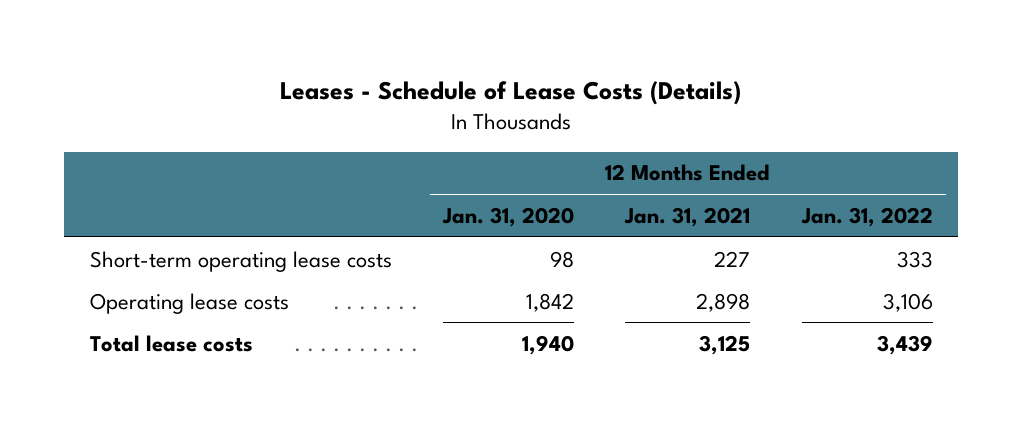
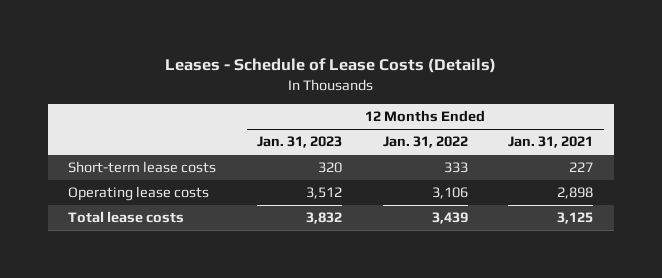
[442,206,575,227] Jan. 31, 2020 -> none
none -> [256,136,342,149] Jan. 31, 2023
[89,250,392,272] Short-term operating lease costs -> [68,161,217,174] Short-term lease costs

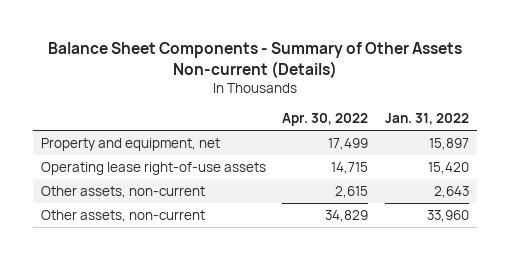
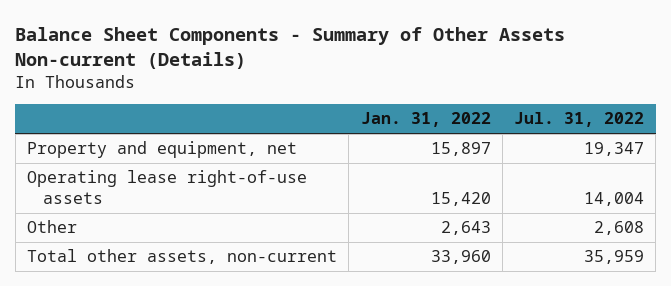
[282,113,369,127] Apr. 30, 2022 -> none
none -> [514,112,645,128] Jul. 31, 2022
[40,185,205,198] Other assets, non-current -> [27,220,78,234] Other
[40,209,205,222] Other assets, non-current -> [27,249,338,265] Total other assets, non-current

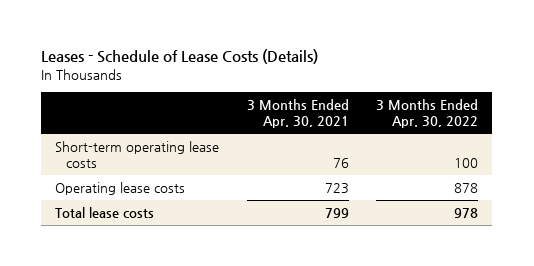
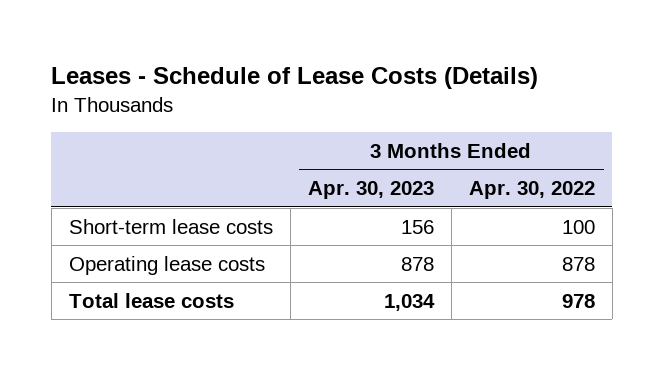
[246,98,349,128] 3 Months Ended Apr. 30, 2021 -> none
none -> [307,181,434,200] Apr. 30, 2023
[55,141,220,169] Short-term operating lease costs -> [68,218,273,234] Short-term lease costs

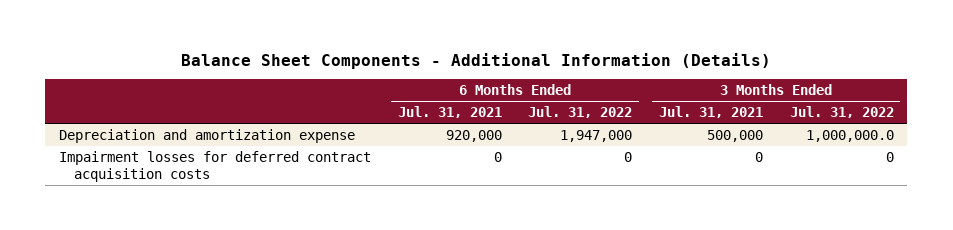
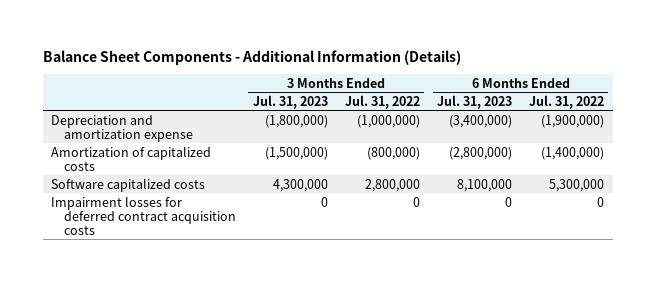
[397,106,502,119] Jul. 31, 2021 -> none
[658,106,763,119] Jul. 31, 2021 -> none
none -> [252,94,328,109] Jul. 31, 2023
none -> [436,94,512,109] Jul. 31, 2023
[560,129,633,142] 1,947,000 -> [541,114,605,128] (1,900,000)
[805,129,894,142] 1,000,000.0 -> [356,114,420,128] (1,000,000)
none -> [51,145,212,171] Amortization of capitalized costs
none -> [51,177,206,192] Software capitalized costs

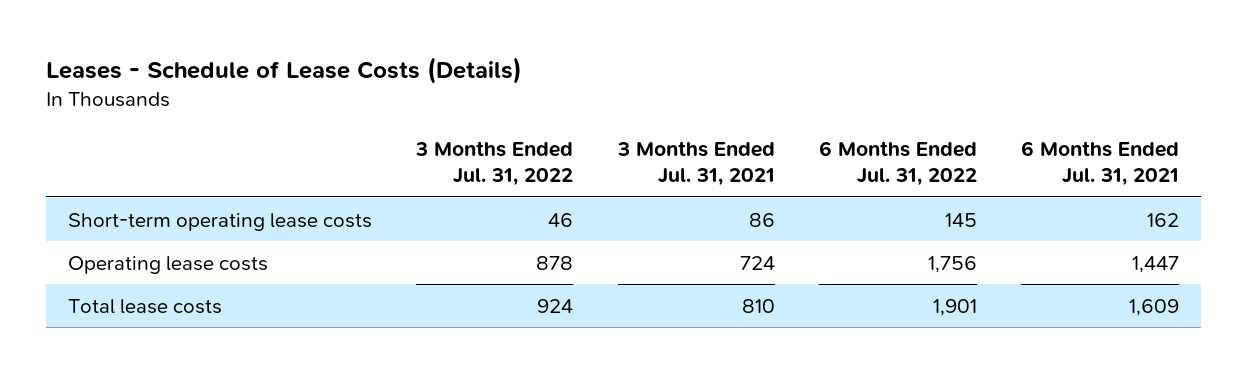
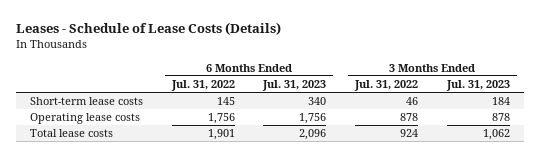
[616,140,775,187] 3 Months Ended Jul. 31, 2021 -> none
[1021,140,1180,187] 6 Months Ended Jul. 31, 2021 -> none
none -> [262,79,327,91] Jul. 31, 2023
none -> [445,79,510,91] Jul. 31, 2023
[67,212,372,231] Short-term operating lease costs -> [30,97,144,106] Short-term lease costs

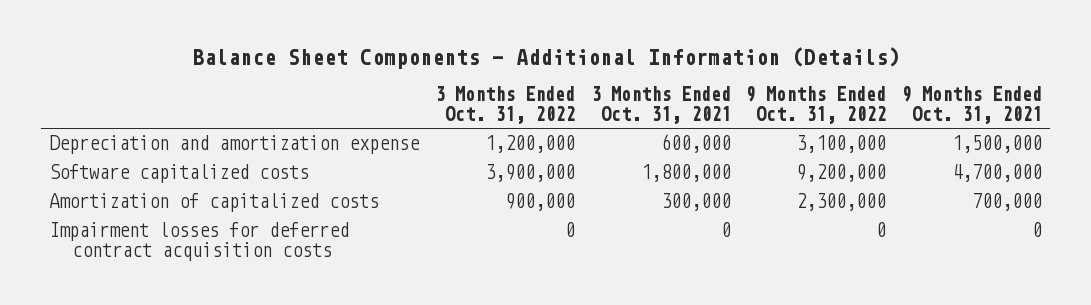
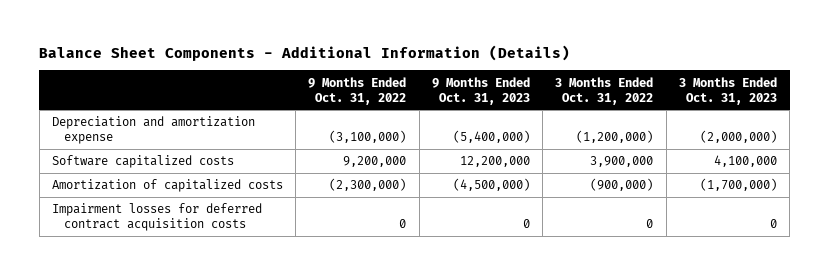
[590,86,731,124] 3 Months Ended Oct. 31, 2021 -> none
[902,86,1043,124] 9 Months Ended Oct. 31, 2021 -> none
none -> [431,76,530,105] 9 Months Ended Oct. 31, 2023
none -> [678,76,777,105] 3 Months Ended Oct. 31, 2023
[484,135,575,154] 1,200,000 -> [576,130,654,144] (1,200,000)
[796,135,887,154] 3,100,000 -> [329,130,407,144] (3,100,000)
[504,193,575,212] 900,000 -> [590,178,654,192] (900,000)
[796,193,887,212] 2,300,000 -> [329,178,407,192] (2,300,000)

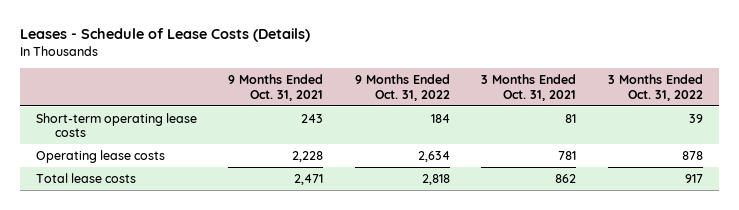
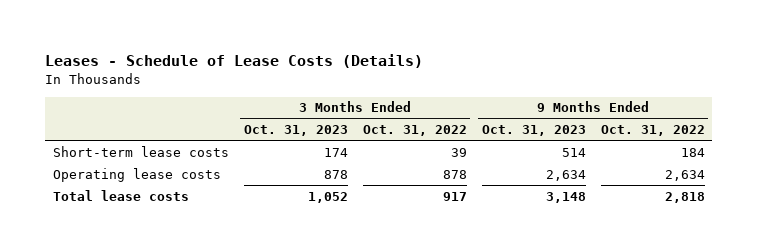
[228,74,324,101] 9 Months Ended Oct. 31, 2021 -> none
[481,74,577,101] 3 Months Ended Oct. 31, 2021 -> none
none -> [243,125,348,137] Oct. 31, 2023
none -> [481,125,586,137] Oct. 31, 2023
[35,112,197,138] Short-term operating lease costs -> [52,145,229,157] Short-term lease costs

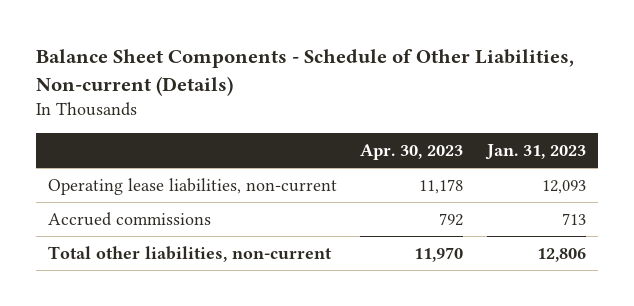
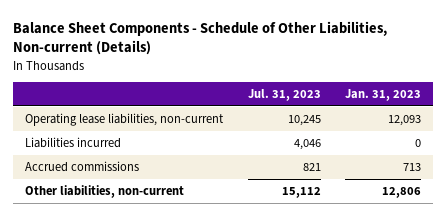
[360,144,464,161] Apr. 30, 2023 -> none
none -> [247,89,321,102] Jul. 31, 2023
none -> [25,137,122,149] Liabilities incurred
[47,245,332,262] Total other liabilities, non-current -> [25,185,185,199] Other liabilities, non-current

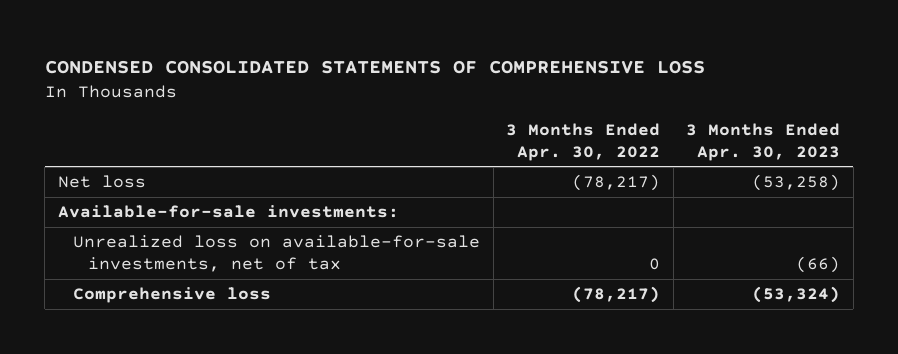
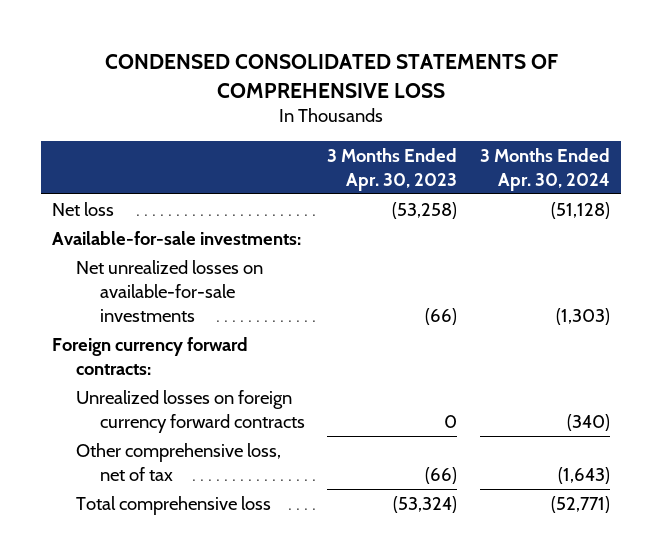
[506,123,661,161] 3 Months Ended Apr. 30, 2022 -> none
none -> [480,147,611,191] 3 Months Ended Apr. 30, 2024
[73,235,481,272] Unrealized loss on available-for-sale investments, net of tax -> [75,260,263,322] Net unrealized losses on available-for-sale investments
none -> [51,337,248,375] Foreign currency forward contracts:
none -> [75,390,305,433] Unrealized losses on foreign currency forward contracts
none -> [75,443,281,481] Other comprehensive loss, net of tax
[73,287,272,304] Comprehensive loss -> [75,496,271,516] Total comprehensive loss

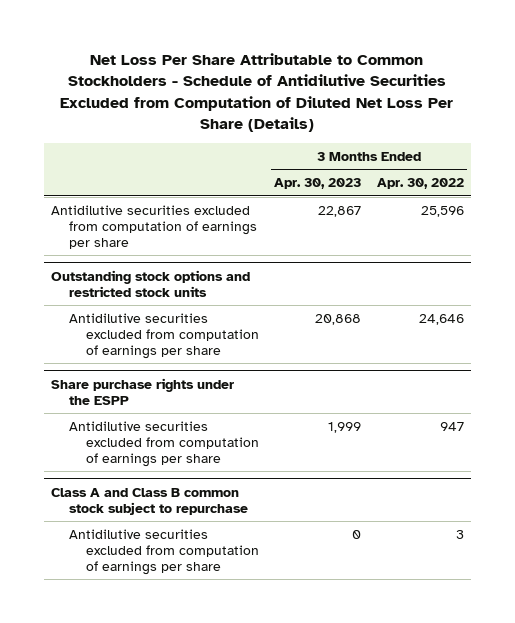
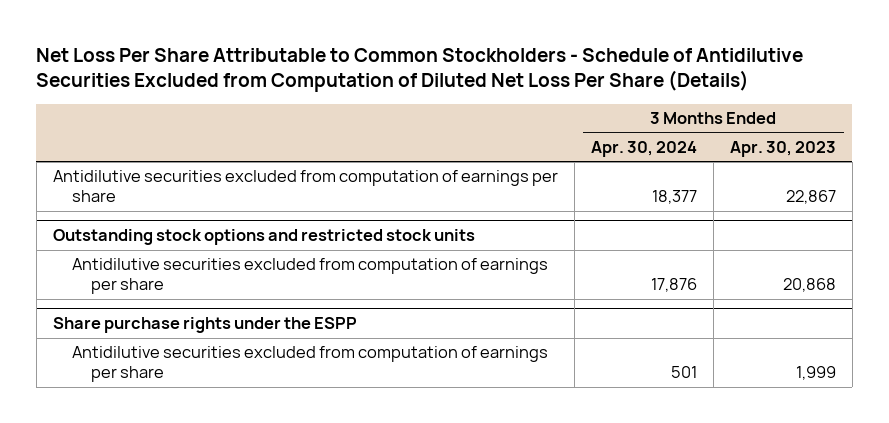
[376,178,464,190] Apr. 30, 2022 -> none
none -> [590,140,697,157] Apr. 30, 2024
[51,487,248,515] Class A and Class B common stock subject to repurchase -> none
[68,528,260,575] Antidilutive securities excluded from computation of earnings per share -> none

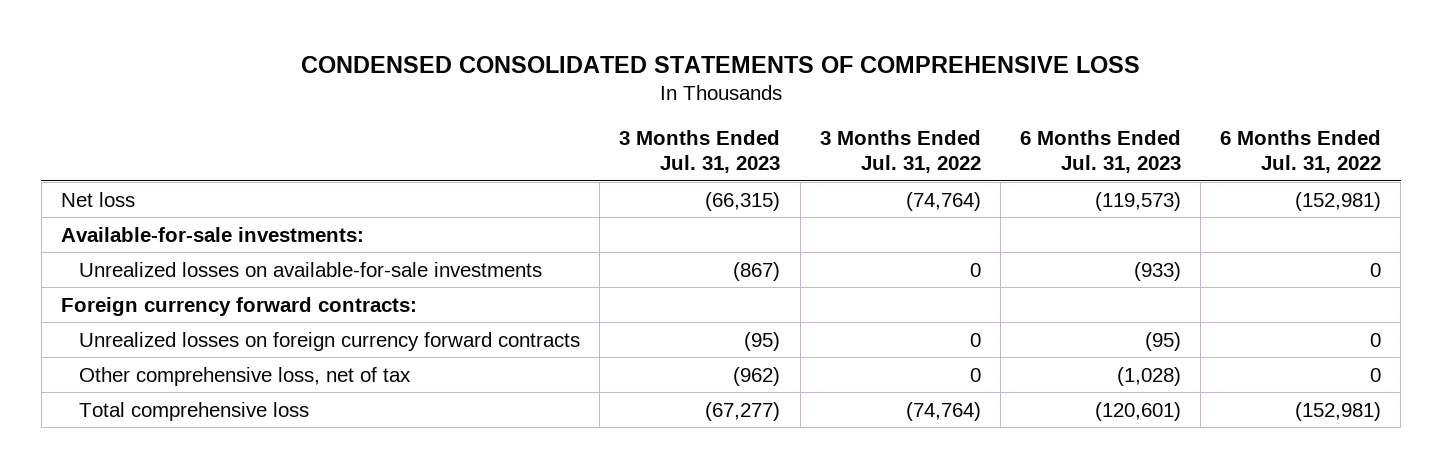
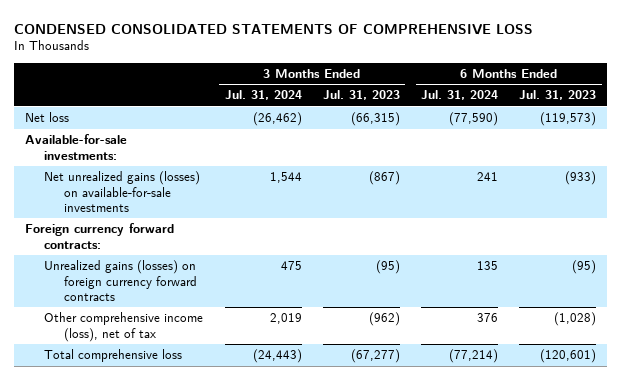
[819,129,981,173] 3 Months Ended Jul. 31, 2022 -> none
[1220,129,1382,173] 6 Months Ended Jul. 31, 2022 -> none
none -> [224,90,302,101] Jul. 31, 2024
none -> [421,90,499,101] Jul. 31, 2024
[79,261,543,277] Unrealized losses on available-for-sale investments -> [44,171,201,212] Net unrealized gains (losses) on available-for-sale investments
[79,331,581,351] Unrealized losses on foreign currency forward contracts -> [44,260,197,301] Unrealized gains (losses) on foreign currency forward contracts
[79,366,412,386] Other comprehensive loss, net of tax -> [44,312,204,342] Other comprehensive income (loss), net of tax

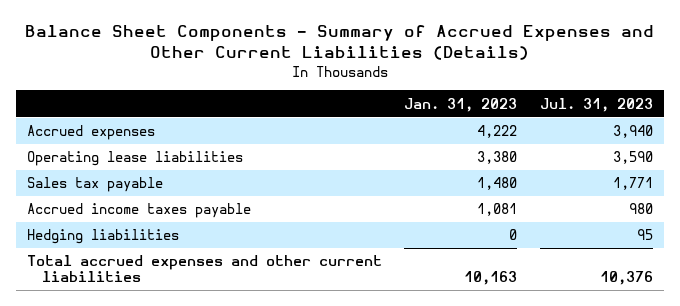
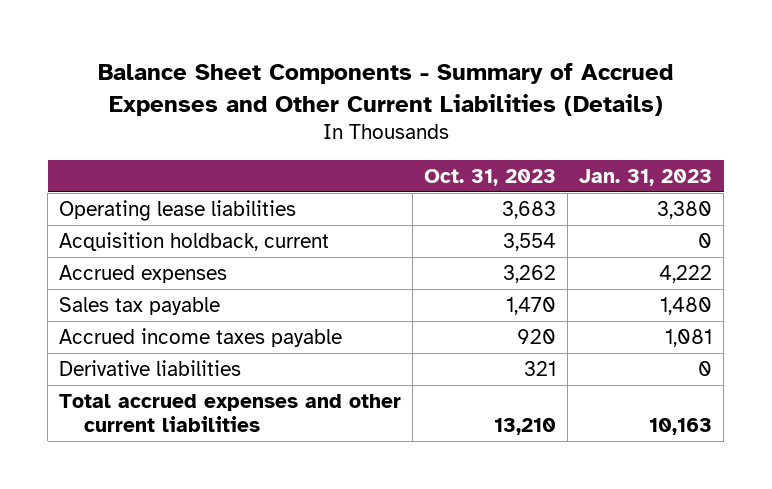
[539,97,653,112] Jul. 31, 2023 -> none
none -> [424,169,557,187] Oct. 31, 2023
none -> [59,231,330,251] Acquisition holdback, current
[27,125,156,141] Accrued expenses -> [59,264,228,283] Accrued expenses
[27,229,180,245] Hedging liabilities -> none
none -> [59,359,242,376] Derivative liabilities

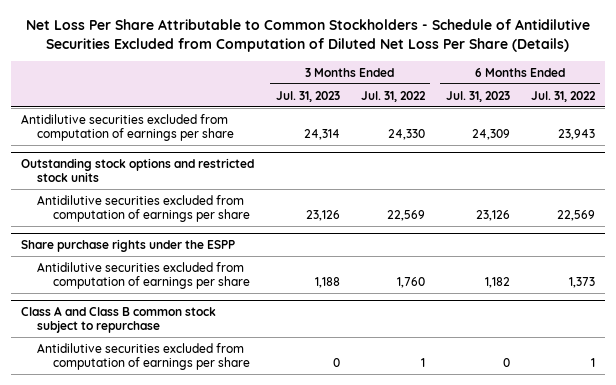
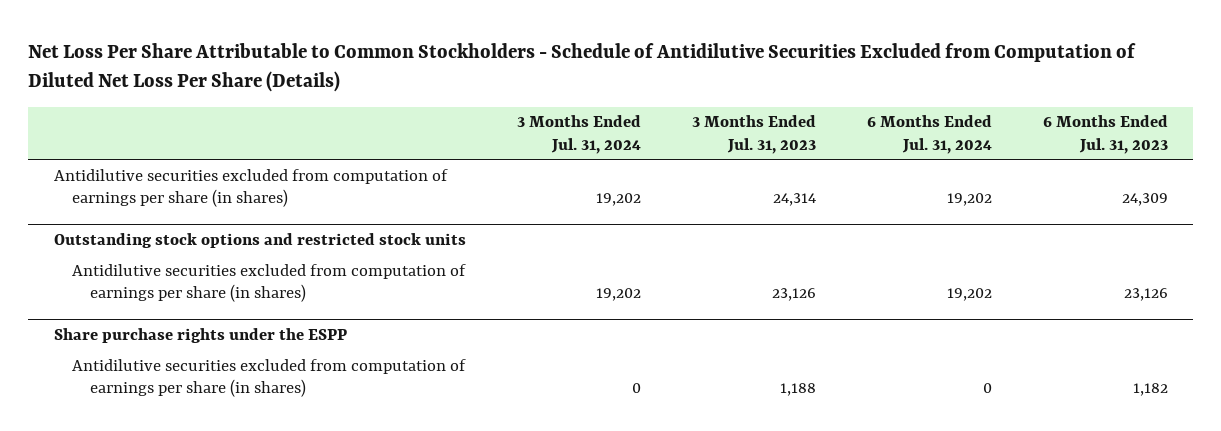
[360,90,426,102] Jul. 31, 2022 -> none
[530,90,596,102] Jul. 31, 2022 -> none
none -> [516,115,641,154] 3 Months Ended Jul. 31, 2024
none -> [866,115,992,154] 6 Months Ended Jul. 31, 2024
[21,113,234,142] Antidilutive securities excluded from computation of earnings per share -> [53,168,448,207] Antidilutive securities excluded from computation of earnings per share (in shares)
[36,194,250,223] Antidilutive securities excluded from computation of earnings per share -> [71,263,466,302] Antidilutive securities excluded from computation of earnings per share (in shares)
[21,305,217,334] Class A and Class B common stock subject to repurchase -> none
[36,342,250,371] Antidilutive securities excluded from computation of earnings per share -> none
[36,261,250,290] Antidilutive securities excluded from computation of earnings per share -> [71,358,466,397] Antidilutive securities excluded from computation of earnings per share (in shares)

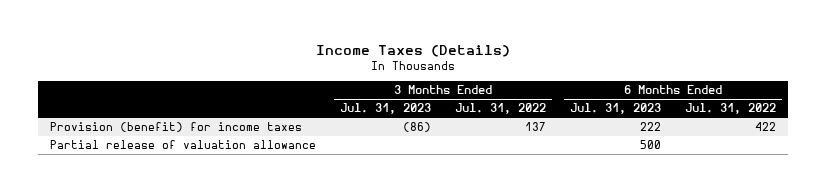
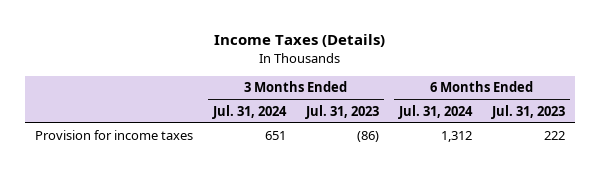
[454,103,546,115] Jul. 31, 2022 -> none
[685,103,777,115] Jul. 31, 2022 -> none
none -> [212,104,288,119] Jul. 31, 2024
none -> [398,104,474,119] Jul. 31, 2024
[49,140,316,150] Partial release of valuation allowance -> none
[49,122,302,133] Provision (benefit) for income taxes -> [35,130,194,141] Provision for income taxes

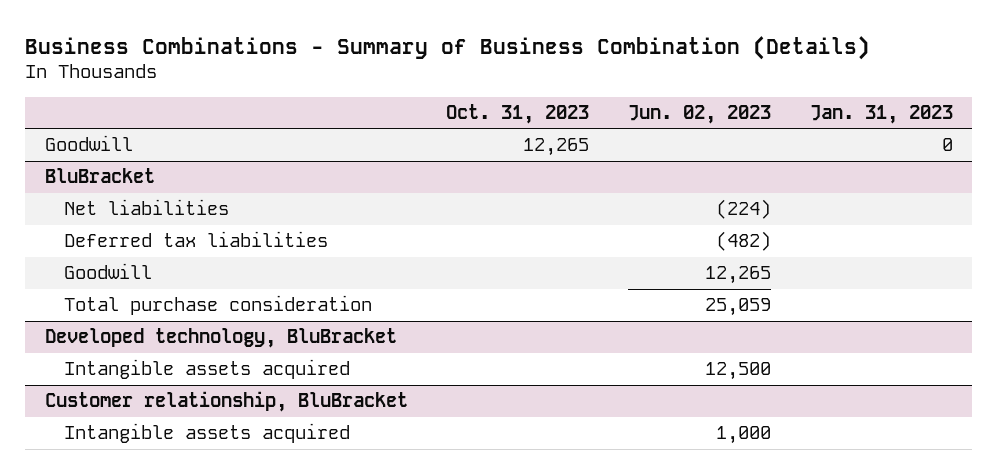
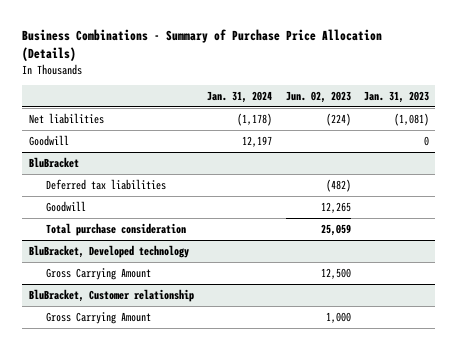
[25,35,871,60] Business Combinations - Summary of Business Combination (Details) -> [22,29,383,62] Business Combinations - Summary of Purchase Price Allocation (Details)
[446,103,590,124] Oct. 31, 2023 -> none
none -> [207,91,273,104] Jan. 31, 2024
none -> [29,112,105,124] Net liabilities
[63,199,229,216] Net liabilities -> none
[44,328,397,349] Developed technology, BluBracket -> [29,244,190,258] BluBracket, Developed technology
[63,359,350,380] Intangible assets acquired -> [45,267,151,280] Gross Carrying Amount
[44,391,408,413] Customer relationship, BluBracket -> [29,288,195,302] BluBracket, Customer relationship
[63,423,350,444] Intangible assets acquired -> [45,311,151,324] Gross Carrying Amount

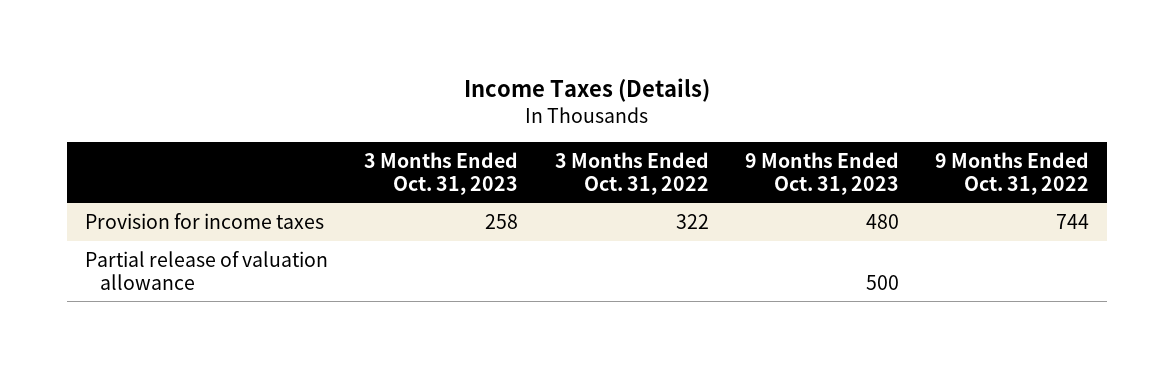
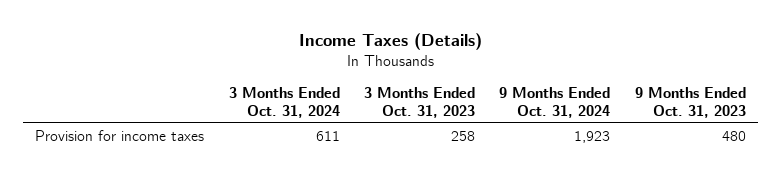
[554,151,709,195] 3 Months Ended Oct. 31, 2022 -> none
[935,151,1090,195] 9 Months Ended Oct. 31, 2022 -> none
none -> [228,86,340,119] 3 Months Ended Oct. 31, 2024
none -> [499,86,611,119] 9 Months Ended Oct. 31, 2024
[84,250,328,290] Partial release of valuation allowance -> none

